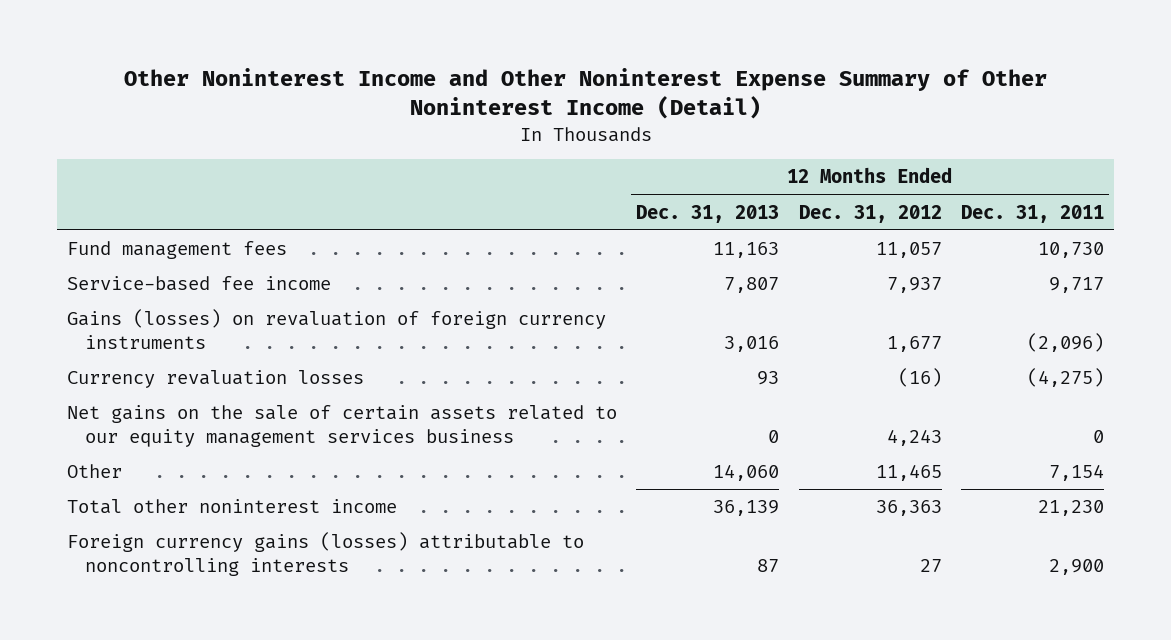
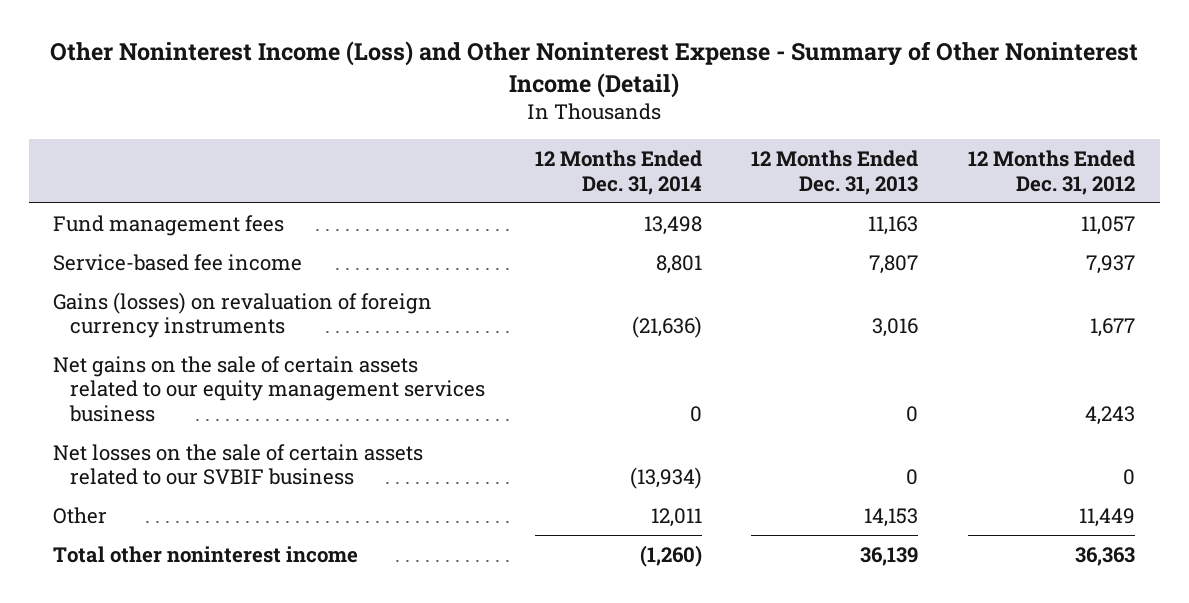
[123,68,1047,120] Other Noninterest Income and Other Noninterest Expense Summary of Other Noninterest Income (Detail) -> [50,41,1139,98] Other Noninterest Income (Loss) and Other Noninterest Expense - Summary of Other Noninterest Income (Detail)
[961,204,1105,223] Dec. 31, 2011 -> none
none -> [534,150,702,195] 12 Months Ended Dec. 31, 2014
[66,370,364,389] Currency revaluation losses -> none
none -> [53,443,424,486] Net losses on the sale of certain assets related to our SVBIF business
[713,464,780,482] 14,060 -> [864,507,919,527] 14,153
[875,464,942,482] 11,465 -> [1079,507,1136,527] 11,449
[66,532,584,576] Foreign currency gains (losses) attributable to noncontrolling interests -> none

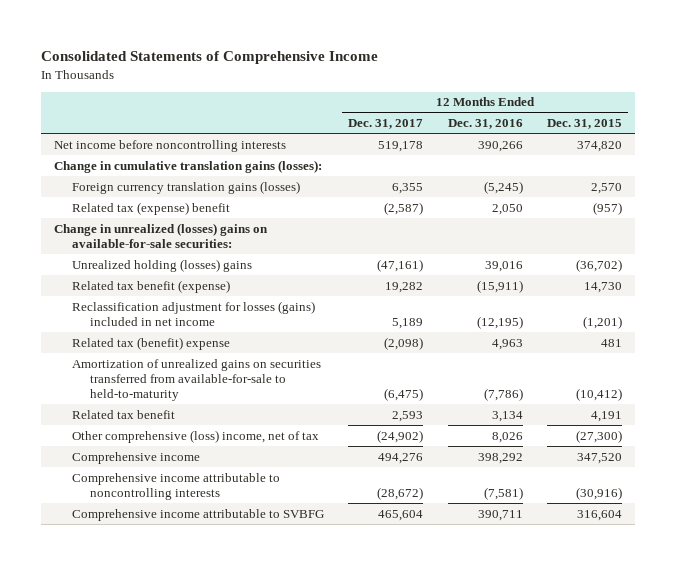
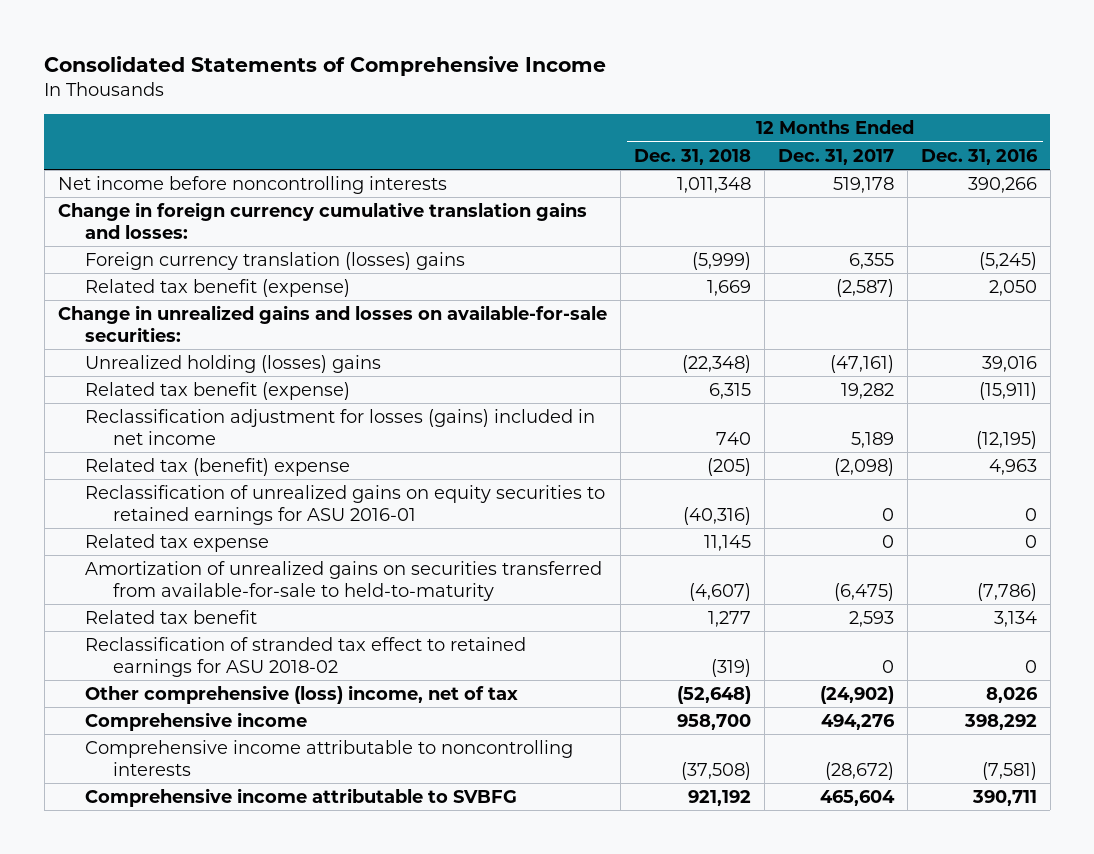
[547,118,623,129] Dec. 31, 2015 -> none
none -> [633,148,751,165] Dec. 31, 2018
[53,159,322,173] Change in cumulative translation gains (losses): -> [57,202,587,239] Change in foreign currency cumulative translation gains and losses:
[71,180,300,194] Foreign currency translation gains (losses) -> [85,252,466,271] Foreign currency translation (losses) gains
[71,201,230,215] Related tax (expense) benefit -> [85,279,351,298] Related tax benefit (expense)
[53,222,268,248] Change in unrealized (losses) gains on available-for-sale securities: -> [57,305,607,342] Change in unrealized gains and losses on available-for-sale securities:
none -> [85,485,606,525] Reclassification of unrealized gains on equity securities to retained earnings for ASU 2016-01
none -> [85,534,270,553] Related tax expense
none -> [85,637,527,677] Reclassification of stranded tax effect to retained earnings for ASU 2018-02

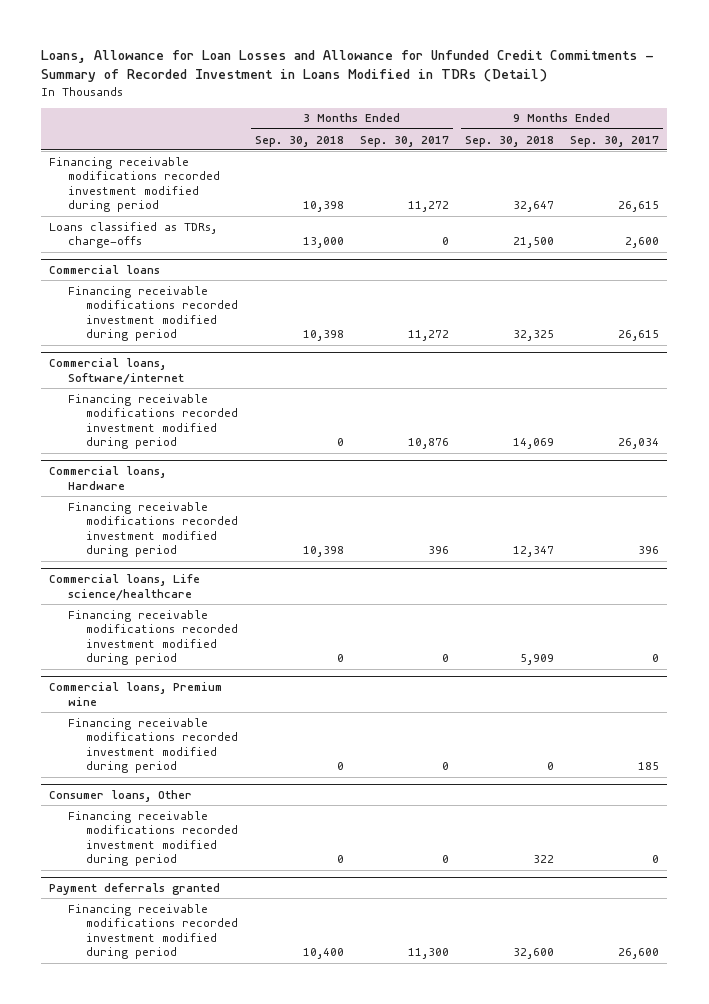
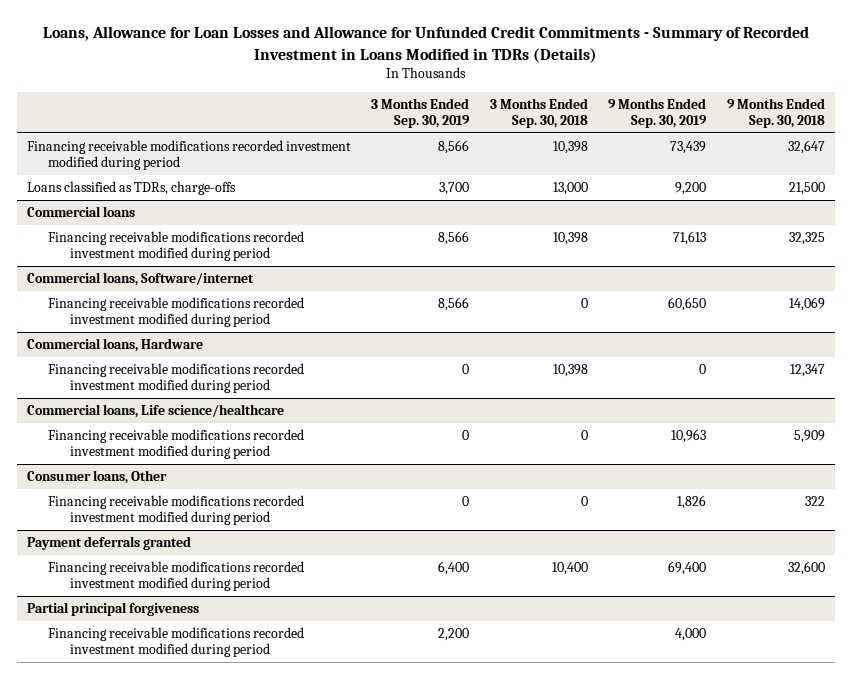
[41,50,655,83] Loans, Allowance for Loan Losses and Allowance for Unfunded Credit Commitments - Summary of Recorded Investment in Loans Modified in TDRs (Detail) -> [42,26,809,63] Loans, Allowance for Loan Losses and Allowance for Unfunded Credit Commitments - Summary of Recorded Investment in Loans Modified in TDRs (Details)
[359,135,449,147] Sep. 30, 2017 -> none
[570,135,660,147] Sep. 30, 2017 -> none
none -> [371,98,471,129] 3 Months Ended Sep. 30, 2019
none -> [608,98,708,129] 9 Months Ended Sep. 30, 2019
[49,682,223,706] Commercial loans, Premium wine -> none
[67,717,239,774] Financing receivable modifications recorded investment modified during period -> none
none -> [27,602,200,617] Partial principal forgiveness
none -> [48,627,305,658] Financing receivable modifications recorded investment modified during period

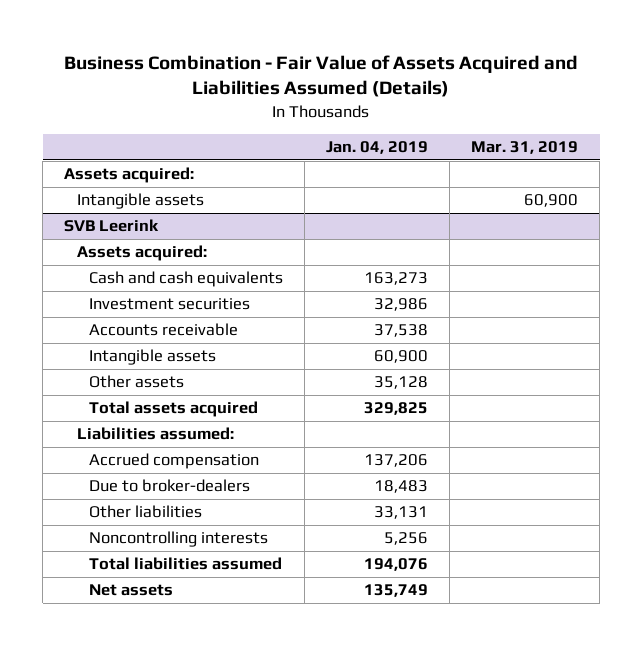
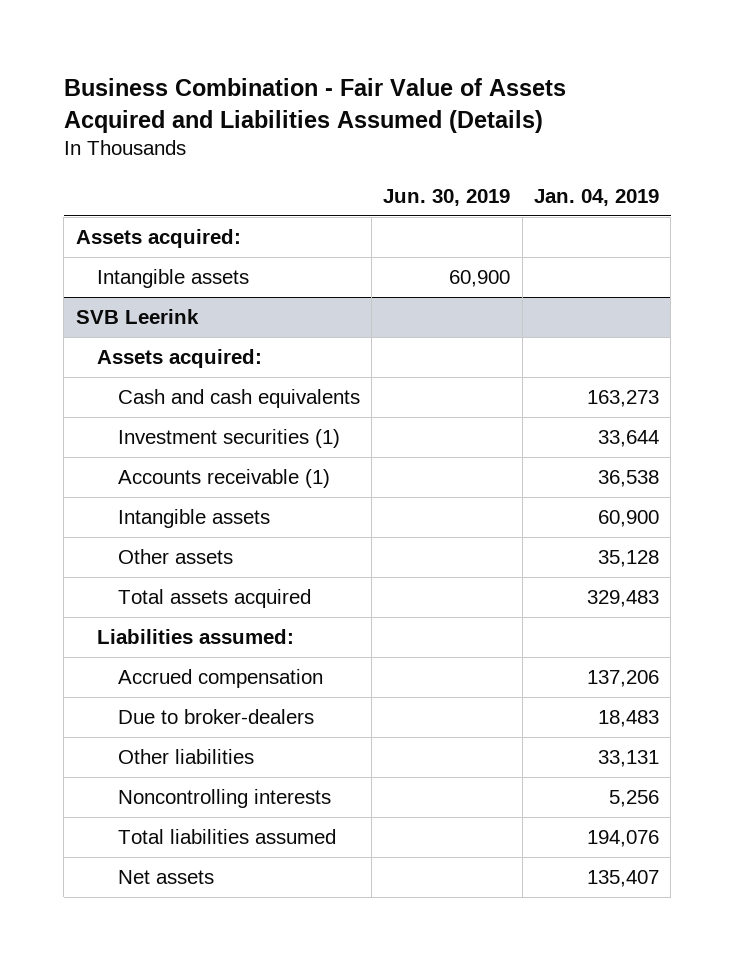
[471,141,579,155] Mar. 31, 2019 -> none
none -> [383,188,511,206] Jun. 30, 2019
[89,298,251,311] Investment securities -> [117,428,340,448] Investment securities (1)
[374,298,429,312] 32,986 -> [597,429,659,447] 33,644
[89,323,239,337] Accounts receivable -> [117,468,330,488] Accounts receivable (1)
[374,324,429,338] 37,538 -> [597,469,659,487] 36,538
[364,402,429,416] 329,825 -> [586,589,659,607] 329,483
[364,584,429,598] 135,749 -> [586,869,659,887] 135,407

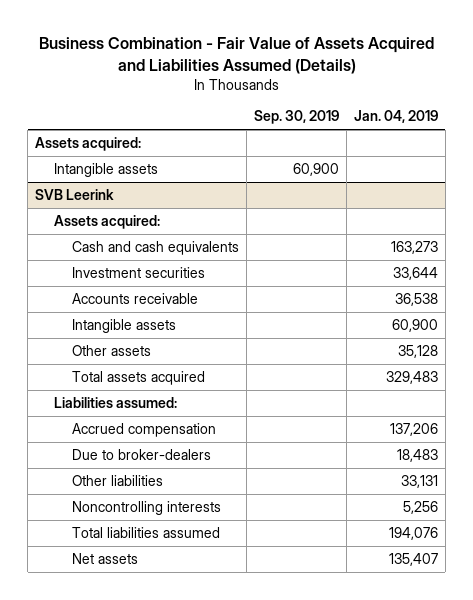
[383,188,511,206] Jun. 30, 2019 -> none
none -> [254,110,340,125] Sep. 30, 2019
[117,428,340,448] Investment securities (1) -> [72,266,206,278] Investment securities
[117,468,330,488] Accounts receivable (1) -> [72,292,199,304] Accounts receivable

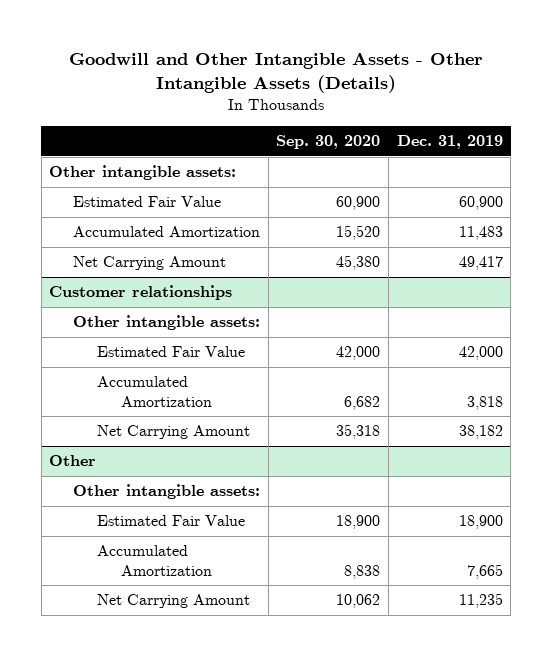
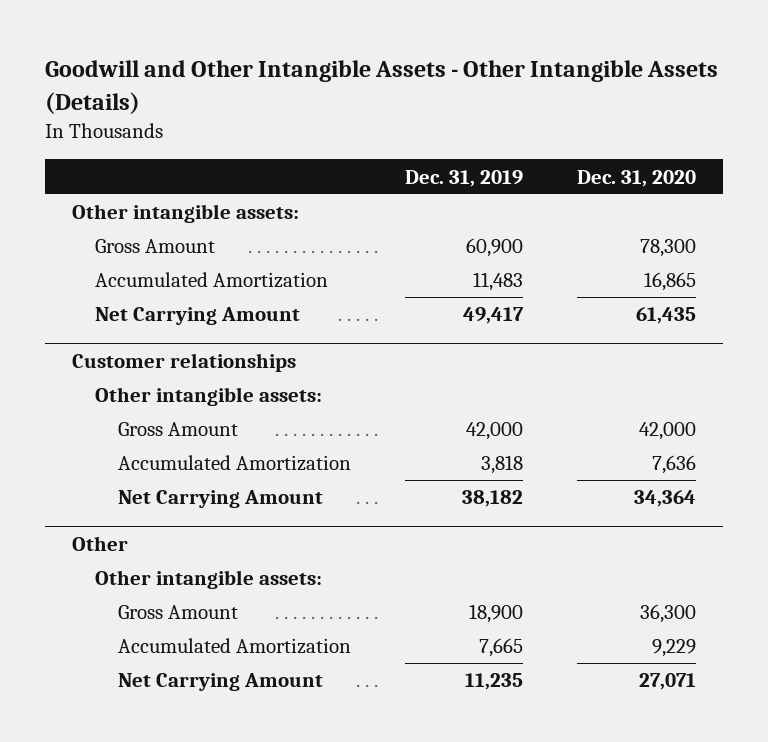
[276,135,381,150] Sep. 30, 2020 -> none
none -> [577,169,697,187] Dec. 31, 2020
[73,196,222,208] Estimated Fair Value -> [94,239,215,254] Gross Amount
[96,346,245,358] Estimated Fair Value -> [117,422,238,437] Gross Amount
[96,515,245,527] Estimated Fair Value -> [117,605,238,620] Gross Amount

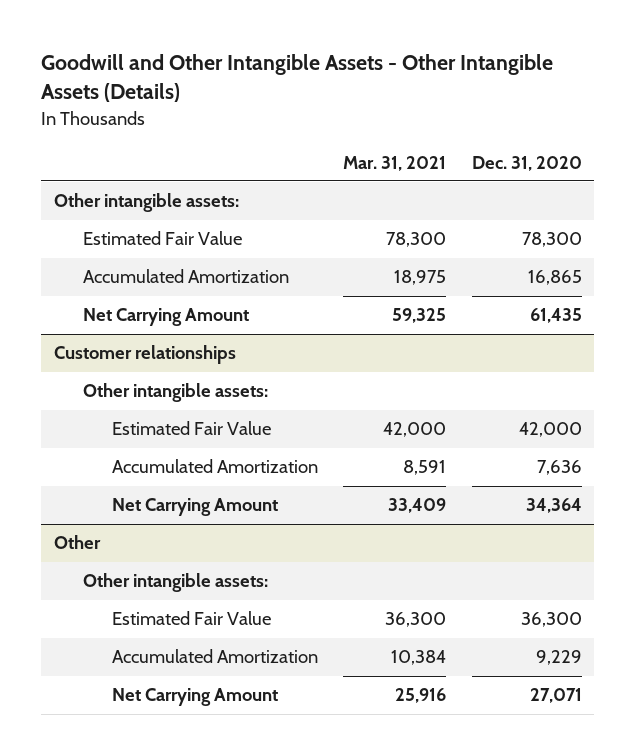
[405,169,524,187] Dec. 31, 2019 -> none
none -> [343,155,447,171] Mar. 31, 2021
[94,239,215,254] Gross Amount -> [83,231,243,246] Estimated Fair Value
[117,422,238,437] Gross Amount -> [112,421,272,436] Estimated Fair Value
[117,605,238,620] Gross Amount -> [112,611,272,626] Estimated Fair Value

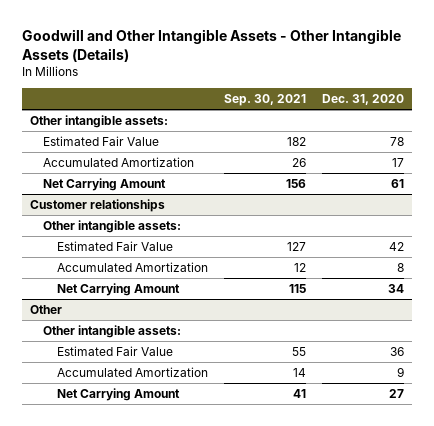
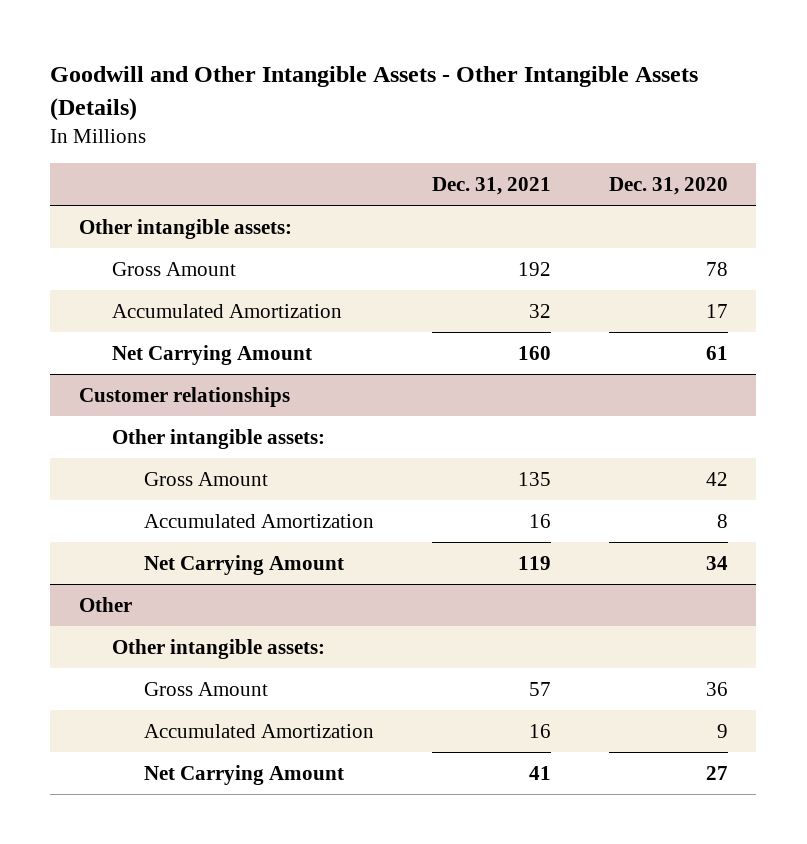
[223,93,306,106] Sep. 30, 2021 -> none
none -> [431,177,551,196] Dec. 31, 2021
[43,135,160,146] Estimated Fair Value -> [111,261,236,276] Gross Amount
[56,240,173,251] Estimated Fair Value -> [144,471,269,486] Gross Amount
[56,345,173,356] Estimated Fair Value -> [144,681,269,696] Gross Amount

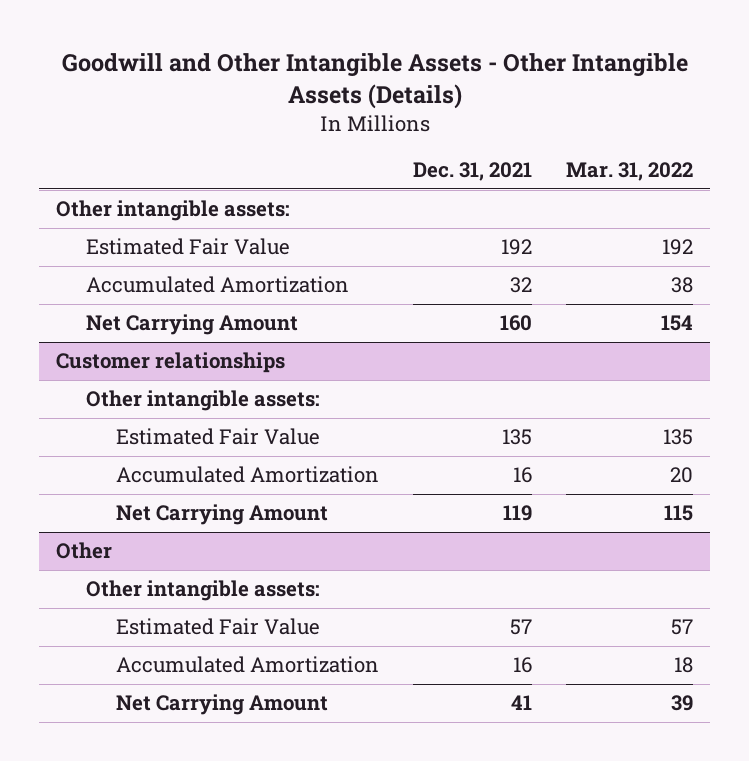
[608,177,728,196] Dec. 31, 2020 -> none
none -> [565,162,693,182] Mar. 31, 2022
[111,261,236,276] Gross Amount -> [86,238,291,256] Estimated Fair Value
[144,471,269,486] Gross Amount -> [115,428,320,446] Estimated Fair Value
[144,681,269,696] Gross Amount -> [115,618,320,636] Estimated Fair Value

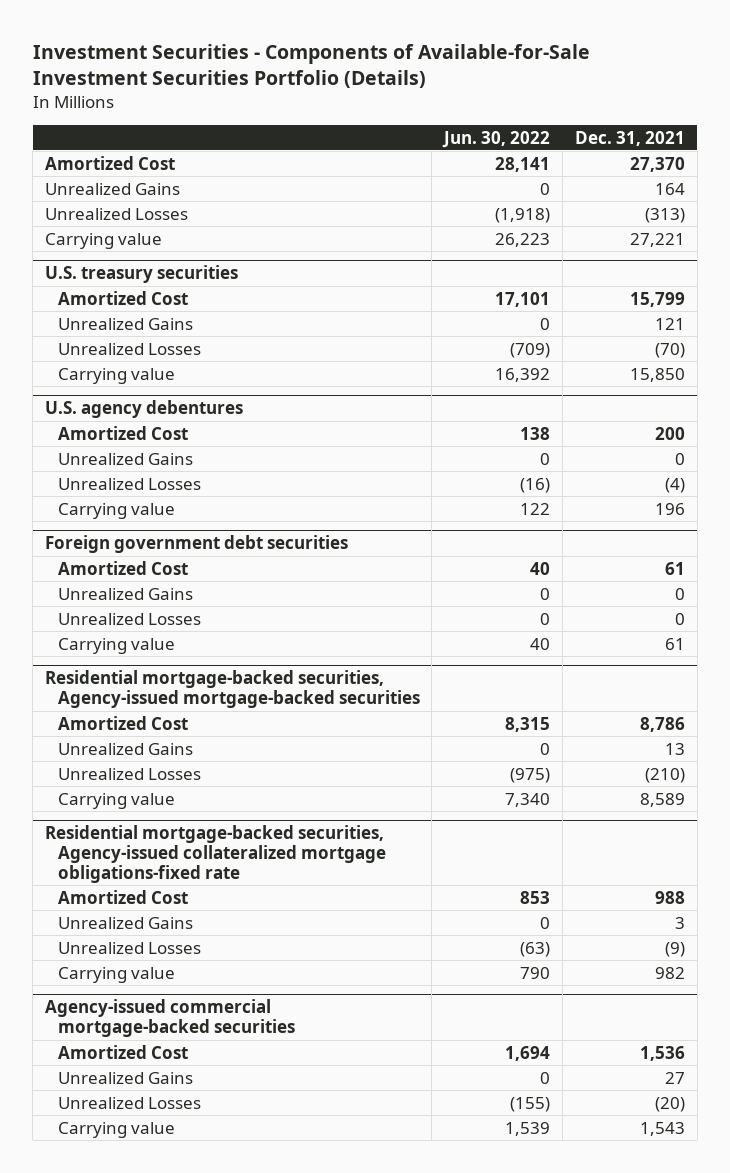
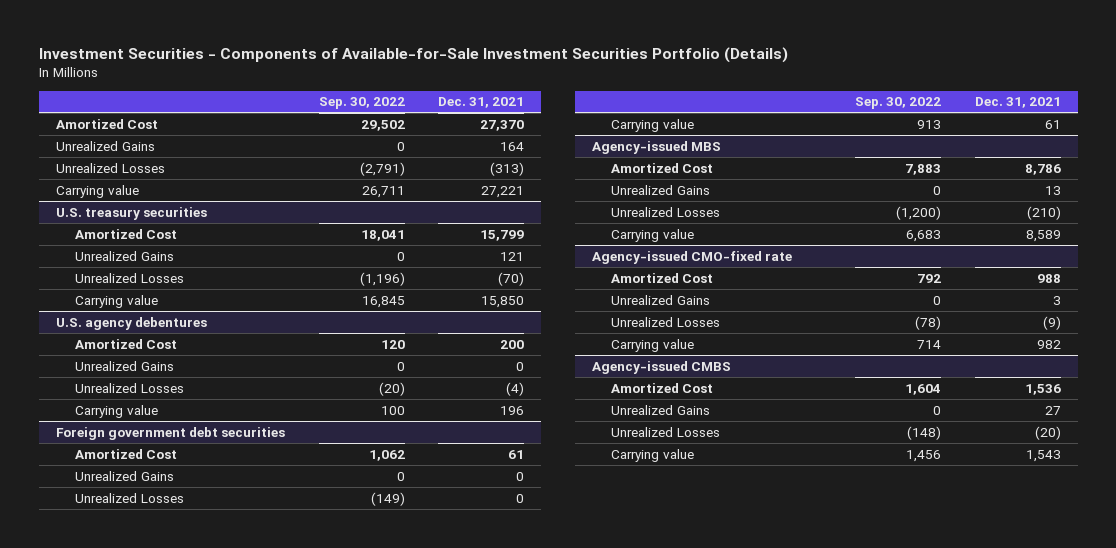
[442,130,551,148] Jun. 30, 2022 -> none
none -> [318,97,405,110] Sep. 30, 2022
[45,670,420,709] Residential mortgage-backed securities, Agency-issued mortgage-backed securities -> none
none -> [591,140,721,154] Agency-issued MBS
[45,825,386,883] Residential mortgage-backed securities, Agency-issued collateralized mortgage obligations-fixed rate -> none
none -> [591,250,792,264] Agency-issued CMO-fixed rate
[45,999,295,1038] Agency-issued commercial mortgage-backed securities -> [591,360,731,374] Agency-issued CMBS

